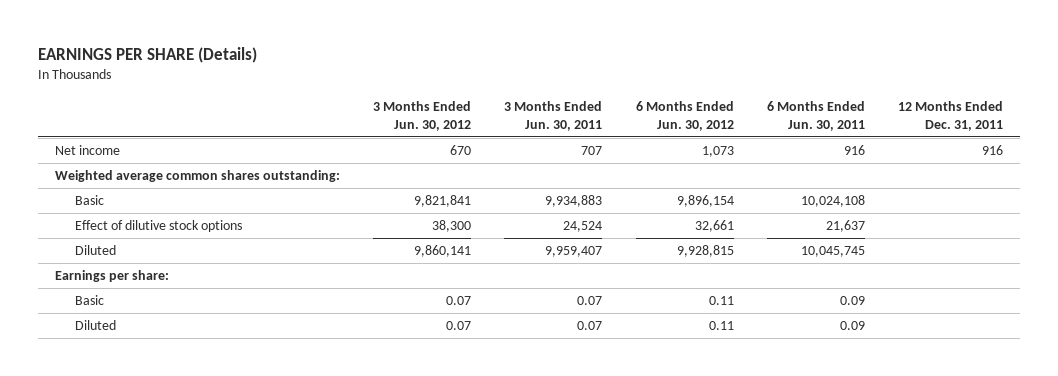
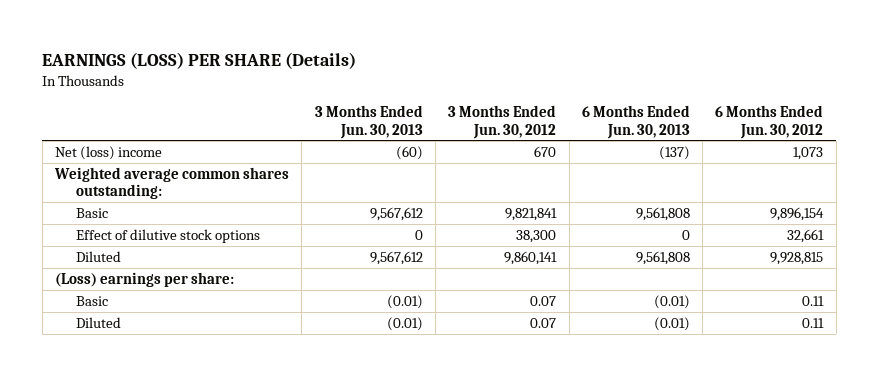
[37,47,257,64] EARNINGS PER SHARE (Details) -> [42,51,357,69] EARNINGS (LOSS) PER SHARE (Details)
[504,100,603,131] 3 Months Ended Jun. 30, 2011 -> none
[766,100,865,131] 6 Months Ended Jun. 30, 2011 -> none
[898,100,1004,131] 12 Months Ended Dec. 31, 2011 -> none
none -> [314,105,423,139] 3 Months Ended Jun. 30, 2013
none -> [581,105,690,139] 6 Months Ended Jun. 30, 2013
[54,145,120,156] Net income -> [55,145,163,160] Net (loss) income
[54,270,169,283] Earnings per share: -> [55,271,235,287] (Loss) earnings per share:

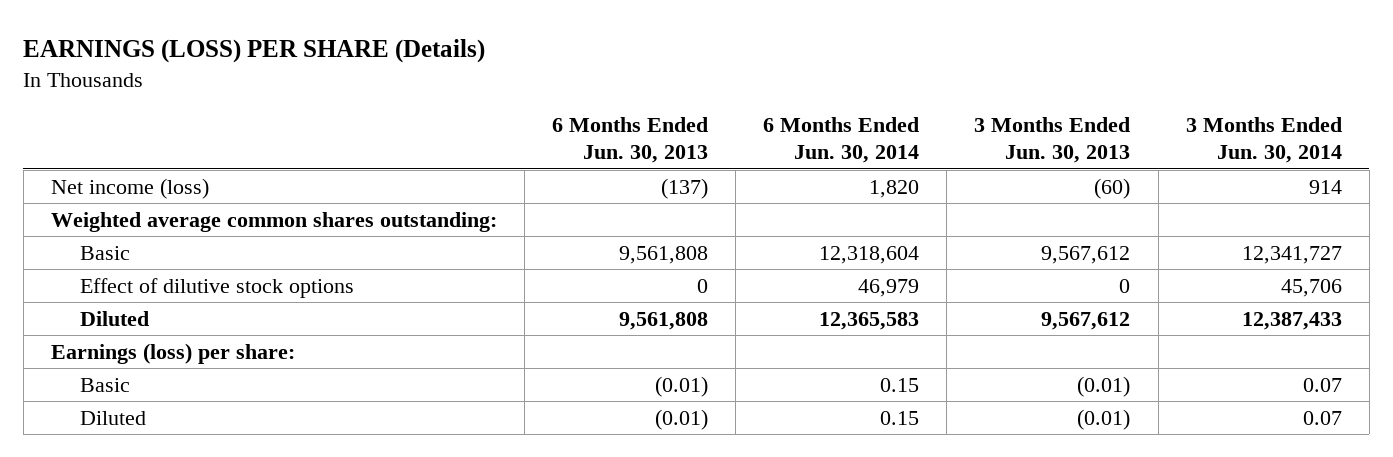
[448,105,557,139] 3 Months Ended Jun. 30, 2012 -> none
[715,105,824,139] 6 Months Ended Jun. 30, 2012 -> none
none -> [763,117,920,164] 6 Months Ended Jun. 30, 2014
none -> [1185,117,1342,164] 3 Months Ended Jun. 30, 2014
[55,145,163,160] Net (loss) income -> [50,177,209,199] Net income (loss)
[55,271,235,287] (Loss) earnings per share: -> [50,342,295,364] Earnings (loss) per share:

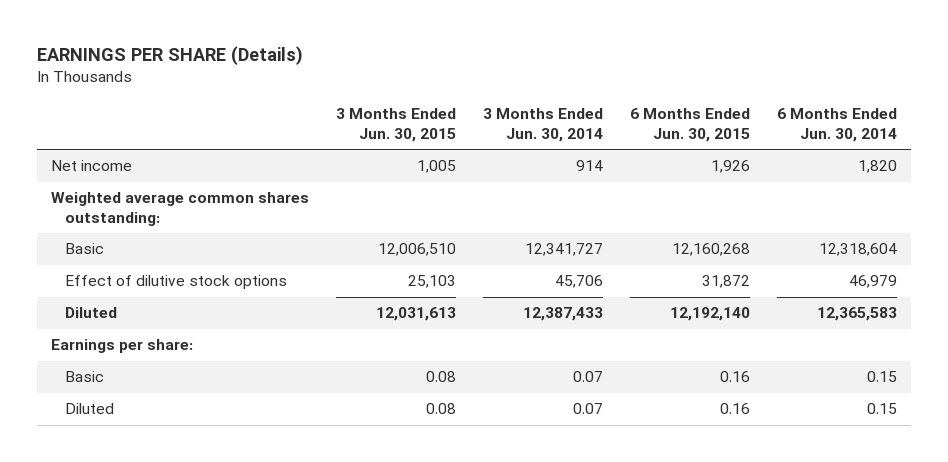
[23,39,486,64] EARNINGS (LOSS) PER SHARE (Details) -> [37,46,304,66] EARNINGS PER SHARE (Details)
[552,117,709,164] 6 Months Ended Jun. 30, 2013 -> none
[974,117,1131,164] 3 Months Ended Jun. 30, 2013 -> none
none -> [335,108,456,142] 3 Months Ended Jun. 30, 2015
none -> [630,108,751,142] 6 Months Ended Jun. 30, 2015
[50,177,209,199] Net income (loss) -> [50,160,132,172] Net income
[50,342,295,364] Earnings (loss) per share: -> [50,339,193,354] Earnings per share:

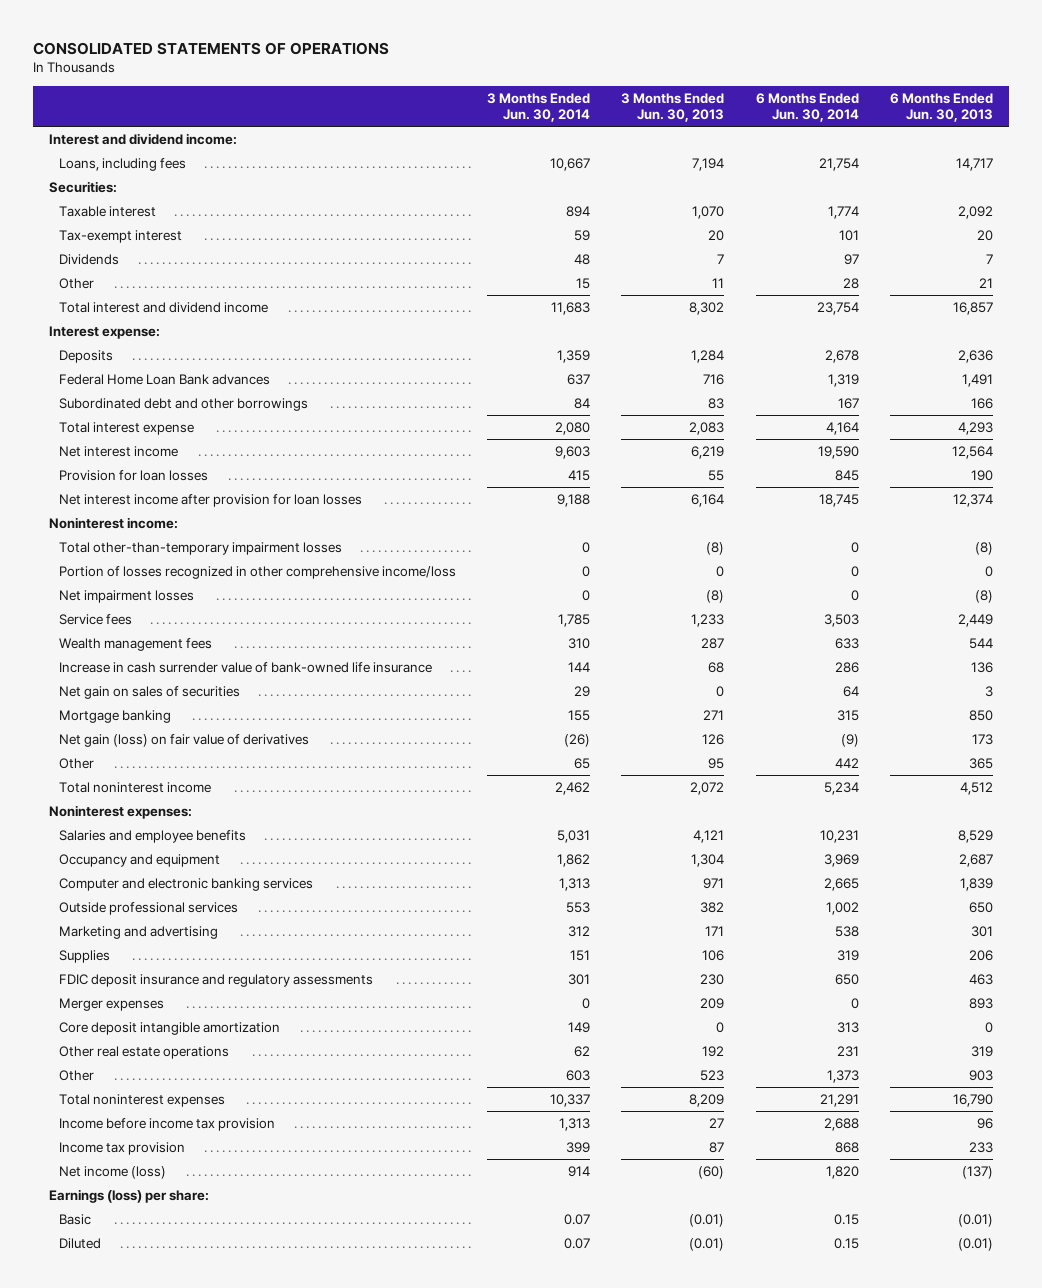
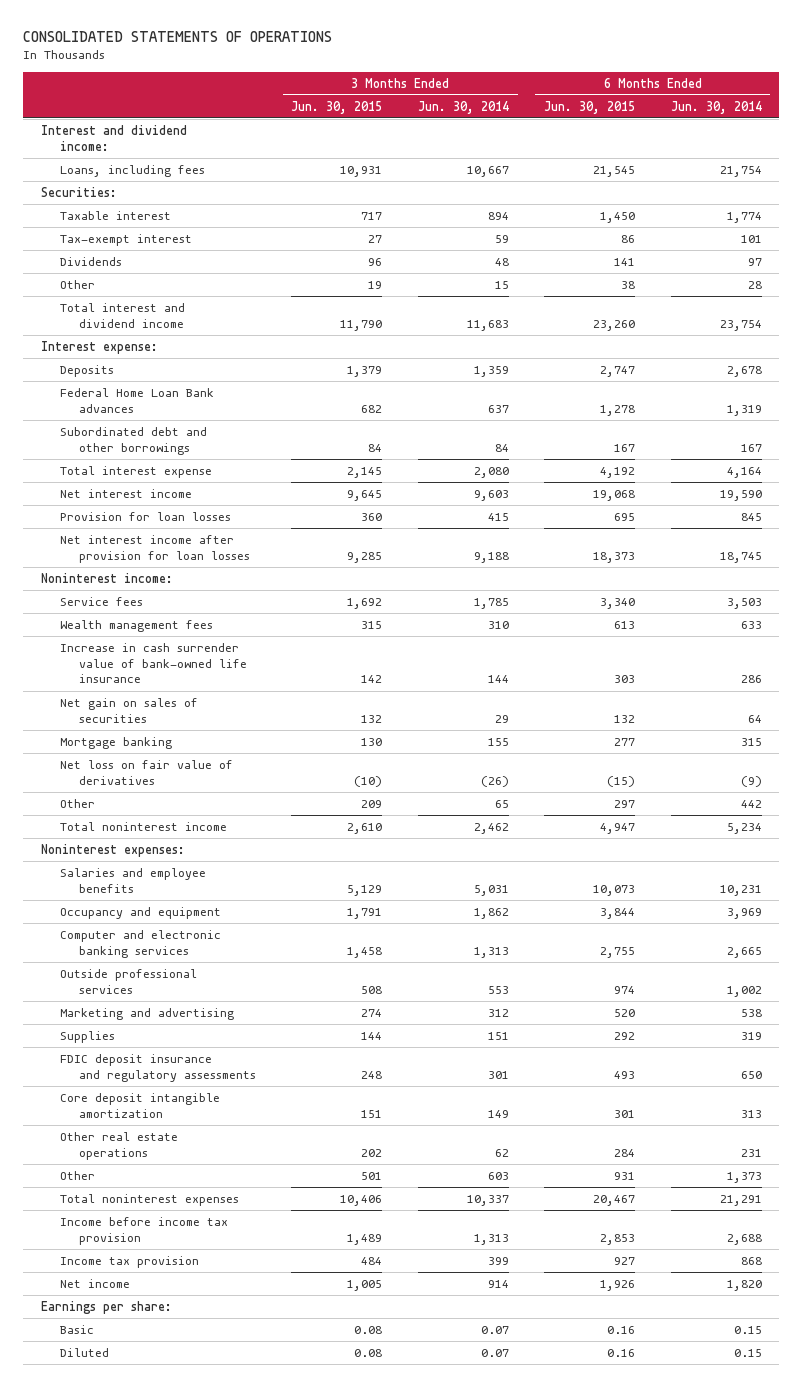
[621,92,725,122] 3 Months Ended Jun. 30, 2013 -> none
[890,92,994,122] 6 Months Ended Jun. 30, 2013 -> none
none -> [291,100,383,114] Jun. 30, 2015
none -> [544,100,636,114] Jun. 30, 2015
[58,541,342,555] Total other-than-temporary impairment losses -> none
[58,565,456,579] Portion of losses recognized in other comprehensive income/loss -> none
[58,589,194,603] Net impairment losses -> none
[58,733,309,747] Net gain (loss) on fair value of derivatives -> [59,759,233,785] Net loss on fair value of derivatives
[58,997,164,1011] Merger expenses -> none
[58,1165,166,1179] Net income (loss) -> [59,1278,130,1288] Net income
[48,1188,209,1203] Earnings (loss) per share: -> [40,1300,172,1314] Earnings per share:

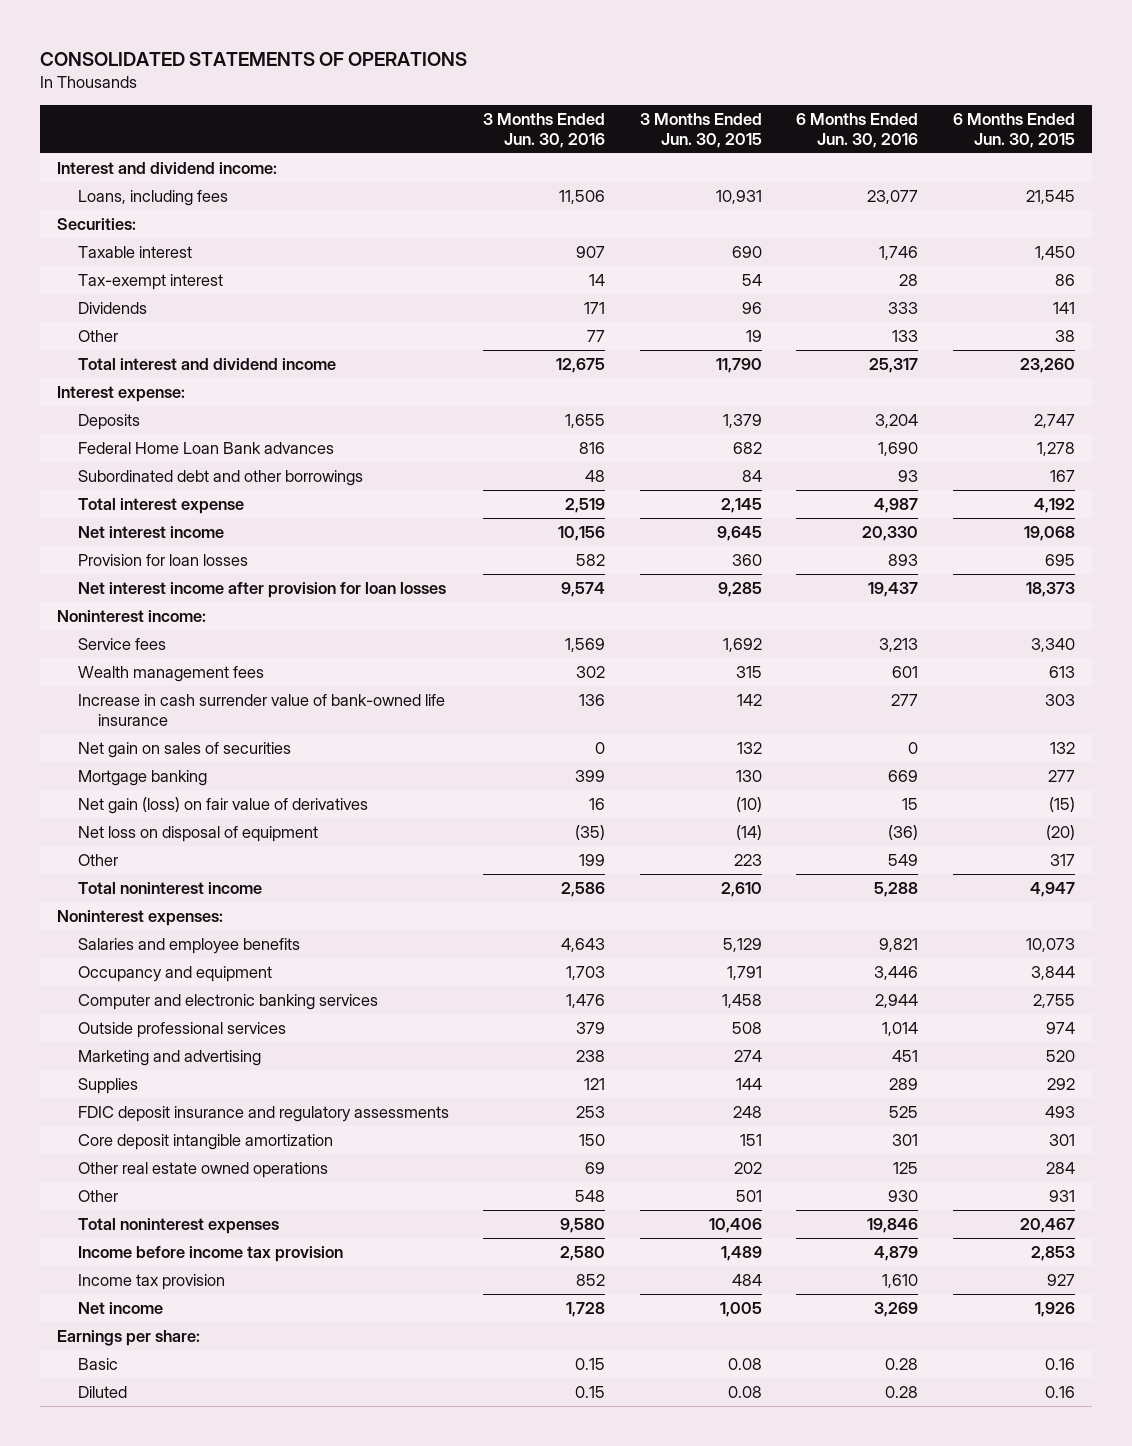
[417,100,509,114] Jun. 30, 2014 -> none
[670,100,762,114] Jun. 30, 2014 -> none
none -> [483,112,606,148] 3 Months Ended Jun. 30, 2016
none -> [796,112,919,148] 6 Months Ended Jun. 30, 2016
[361,211,383,220] 717 -> [731,246,762,259] 690
[368,234,383,243] 27 -> [741,274,762,287] 54
[59,759,233,785] Net loss on fair value of derivatives -> [77,797,368,815] Net gain (loss) on fair value of derivatives
none -> [77,826,318,843] Net loss on disposal of equipment
[361,799,383,808] 209 -> [733,854,762,867] 223
[614,799,636,808] 297 -> [1049,854,1075,867] 317
[59,1131,178,1160] Other real estate operations -> [77,1162,328,1179] Other real estate owned operations

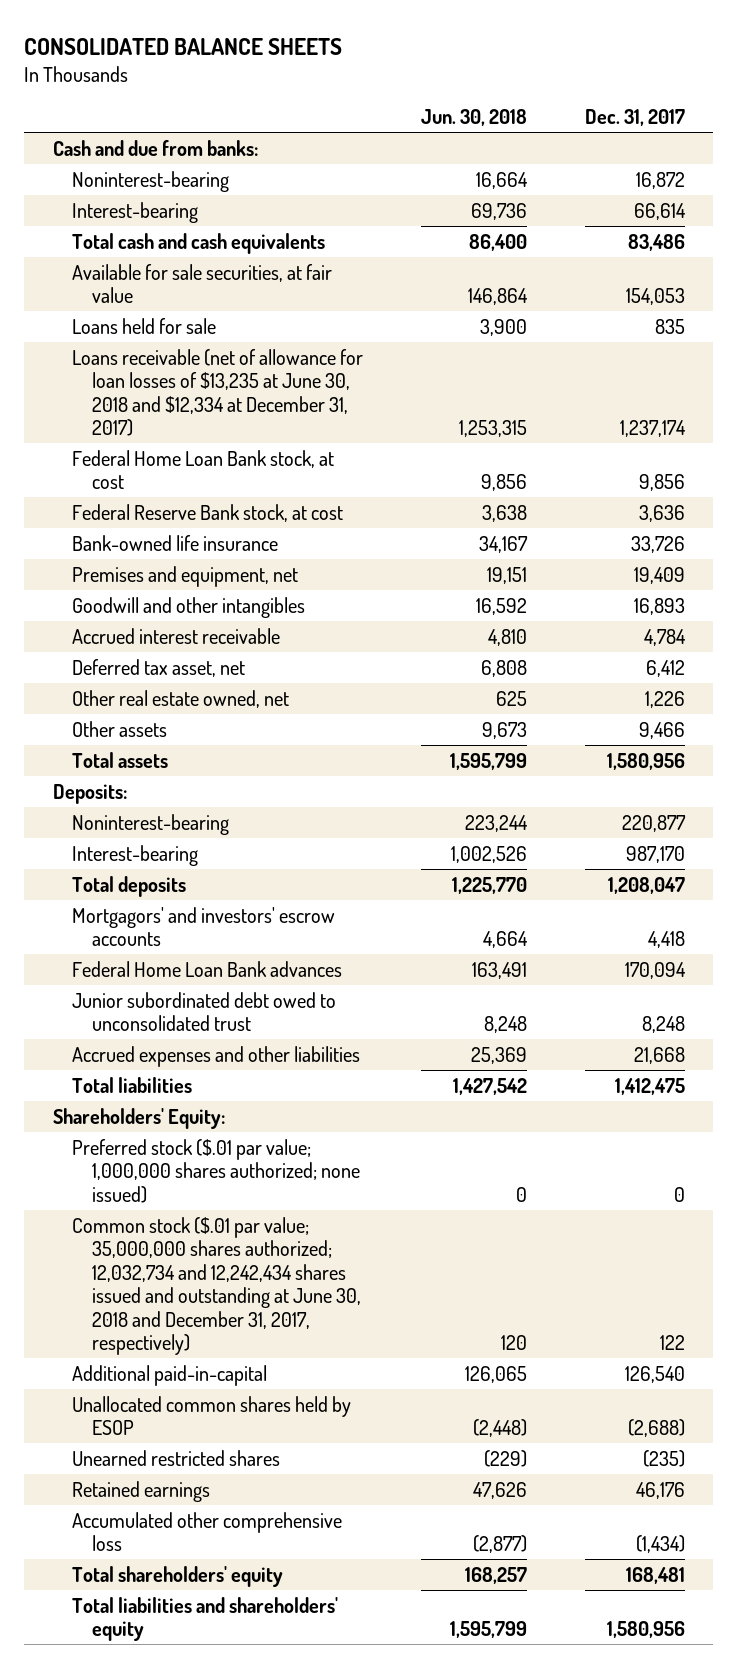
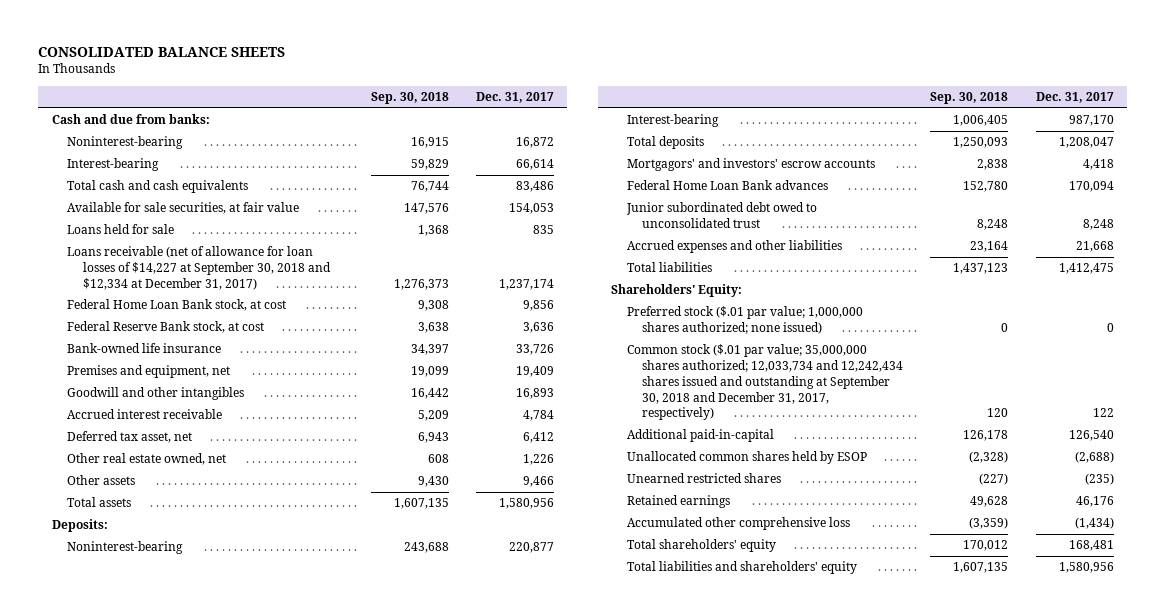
[420,109,527,127] Jun. 30, 2018 -> none
none -> [370,91,449,104] Sep. 30, 2018
[72,348,364,437] Loans receivable (net of allowance for loan losses of $13,235 at June 30, 2018 and $12,334 at December 31, 2017) -> [67,246,331,290] Loans receivable (net of allowance for loan losses of $14,227 at September 30, 2018 and $12,334 at December 31, 2017)
[72,1216,361,1356] Common stock ($.01 par value; 35,000,000 shares authorized; 12,032,734 and 12,242,434 shares issued and outstanding at June 30, 2018 and December 31, 2017, respectively) -> [626,344,904,421] Common stock ($.01 par value; 35,000,000 shares authorized; 12,033,734 and 12,242,434 shares issued and outstanding at September 30, 2018 and December 31, 2017, respectively)

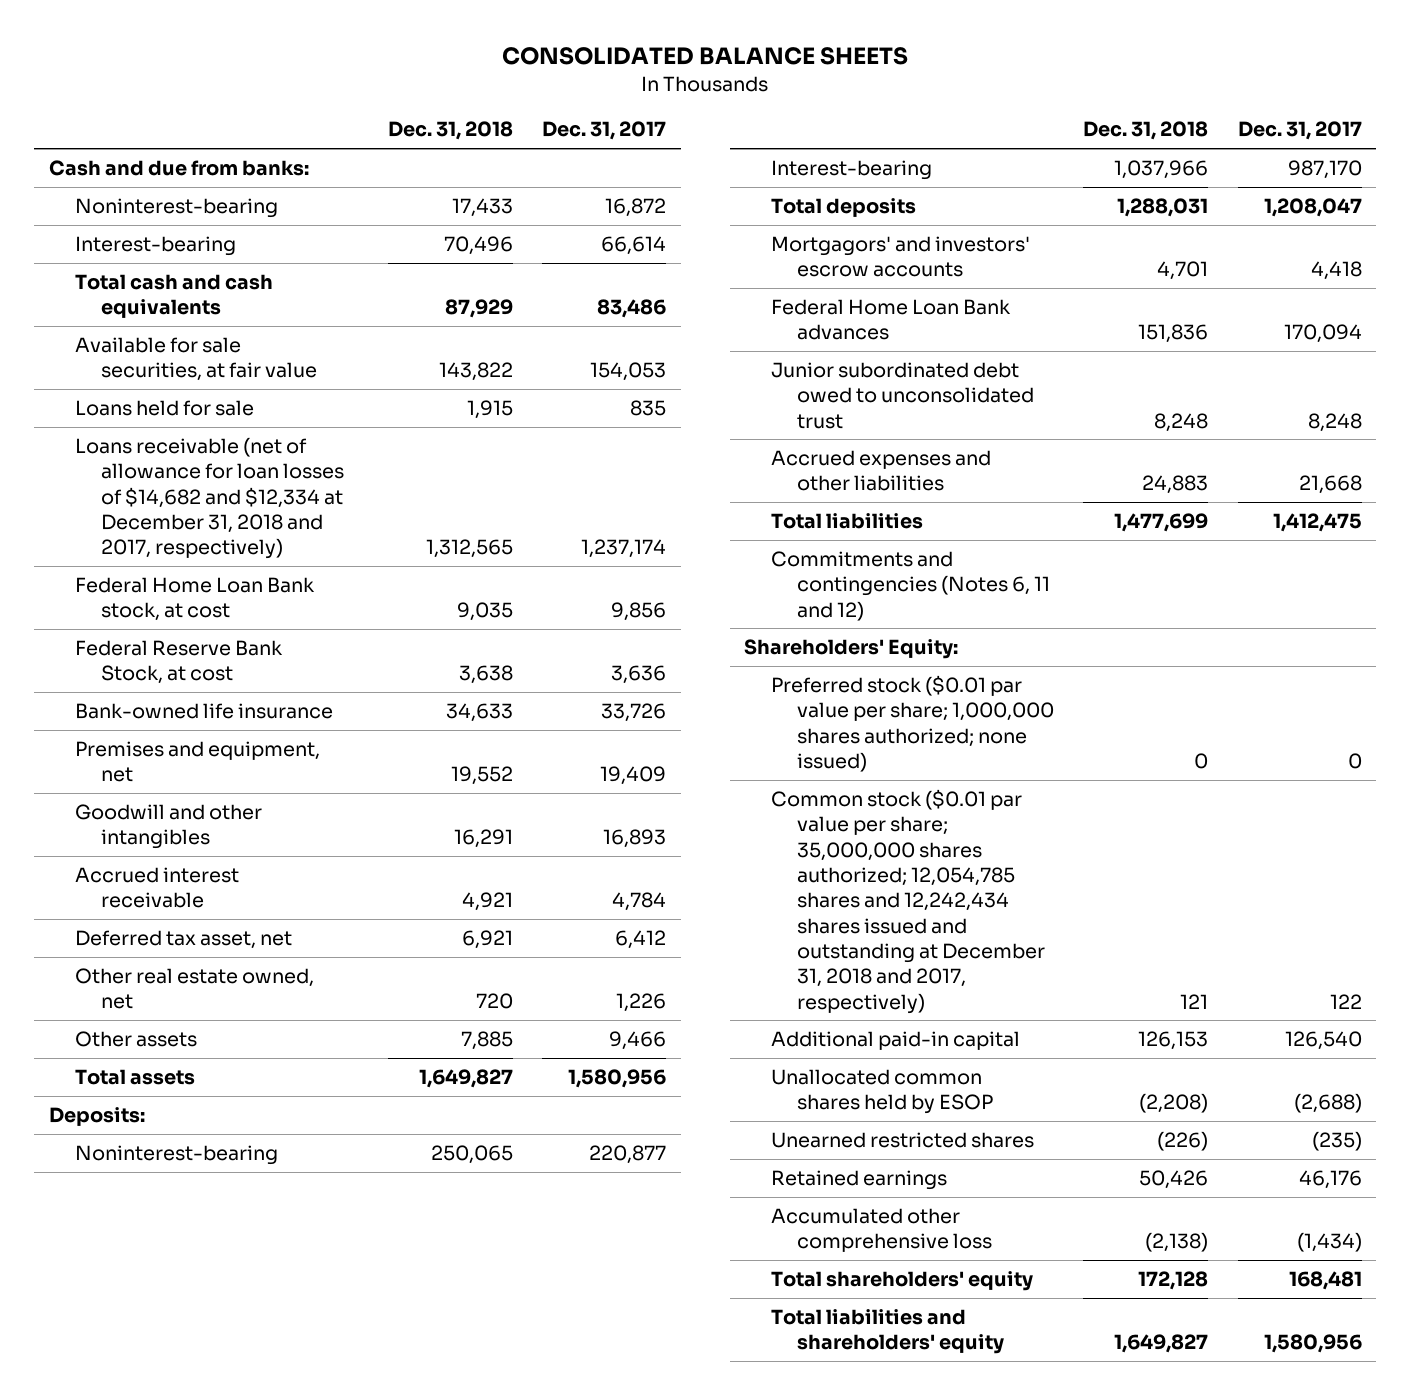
[370,91,449,104] Sep. 30, 2018 -> none
none -> [387,121,513,141] Dec. 31, 2018
[67,246,331,290] Loans receivable (net of allowance for loan losses of $14,227 at September 30, 2018 and $12,334 at December 31, 2017) -> [74,436,345,560] Loans receivable (net of allowance for loan losses of $14,682 and $12,334 at December 31, 2018 and 2017, respectively)
[67,321,265,334] Federal Reserve Bank stock, at cost -> [74,639,283,685] Federal Reserve Bank Stock, at cost
none -> [770,550,1051,621] Commitments and contingencies (Notes 6, 11 and 12)
[626,306,863,335] Preferred stock ($.01 par value; 1,000,000 shares authorized; none issued) -> [770,674,1055,772] Preferred stock ($0.01 par value per share; 1,000,000 shares authorized; none issued)
[626,344,904,421] Common stock ($.01 par value; 35,000,000 shares authorized; 12,033,734 and 12,242,434 shares issued and outstanding at September 30, 2018 and December 31, 2017, respectively) -> [770,788,1046,1014] Common stock ($0.01 par value per share; 35,000,000 shares authorized; 12,054,785 shares and 12,242,434 shares issued and outstanding at December 31, 2018 and 2017, respectively)
[626,429,774,443] Additional paid-in-capital -> [770,1030,1020,1050] Additional paid-in capital

